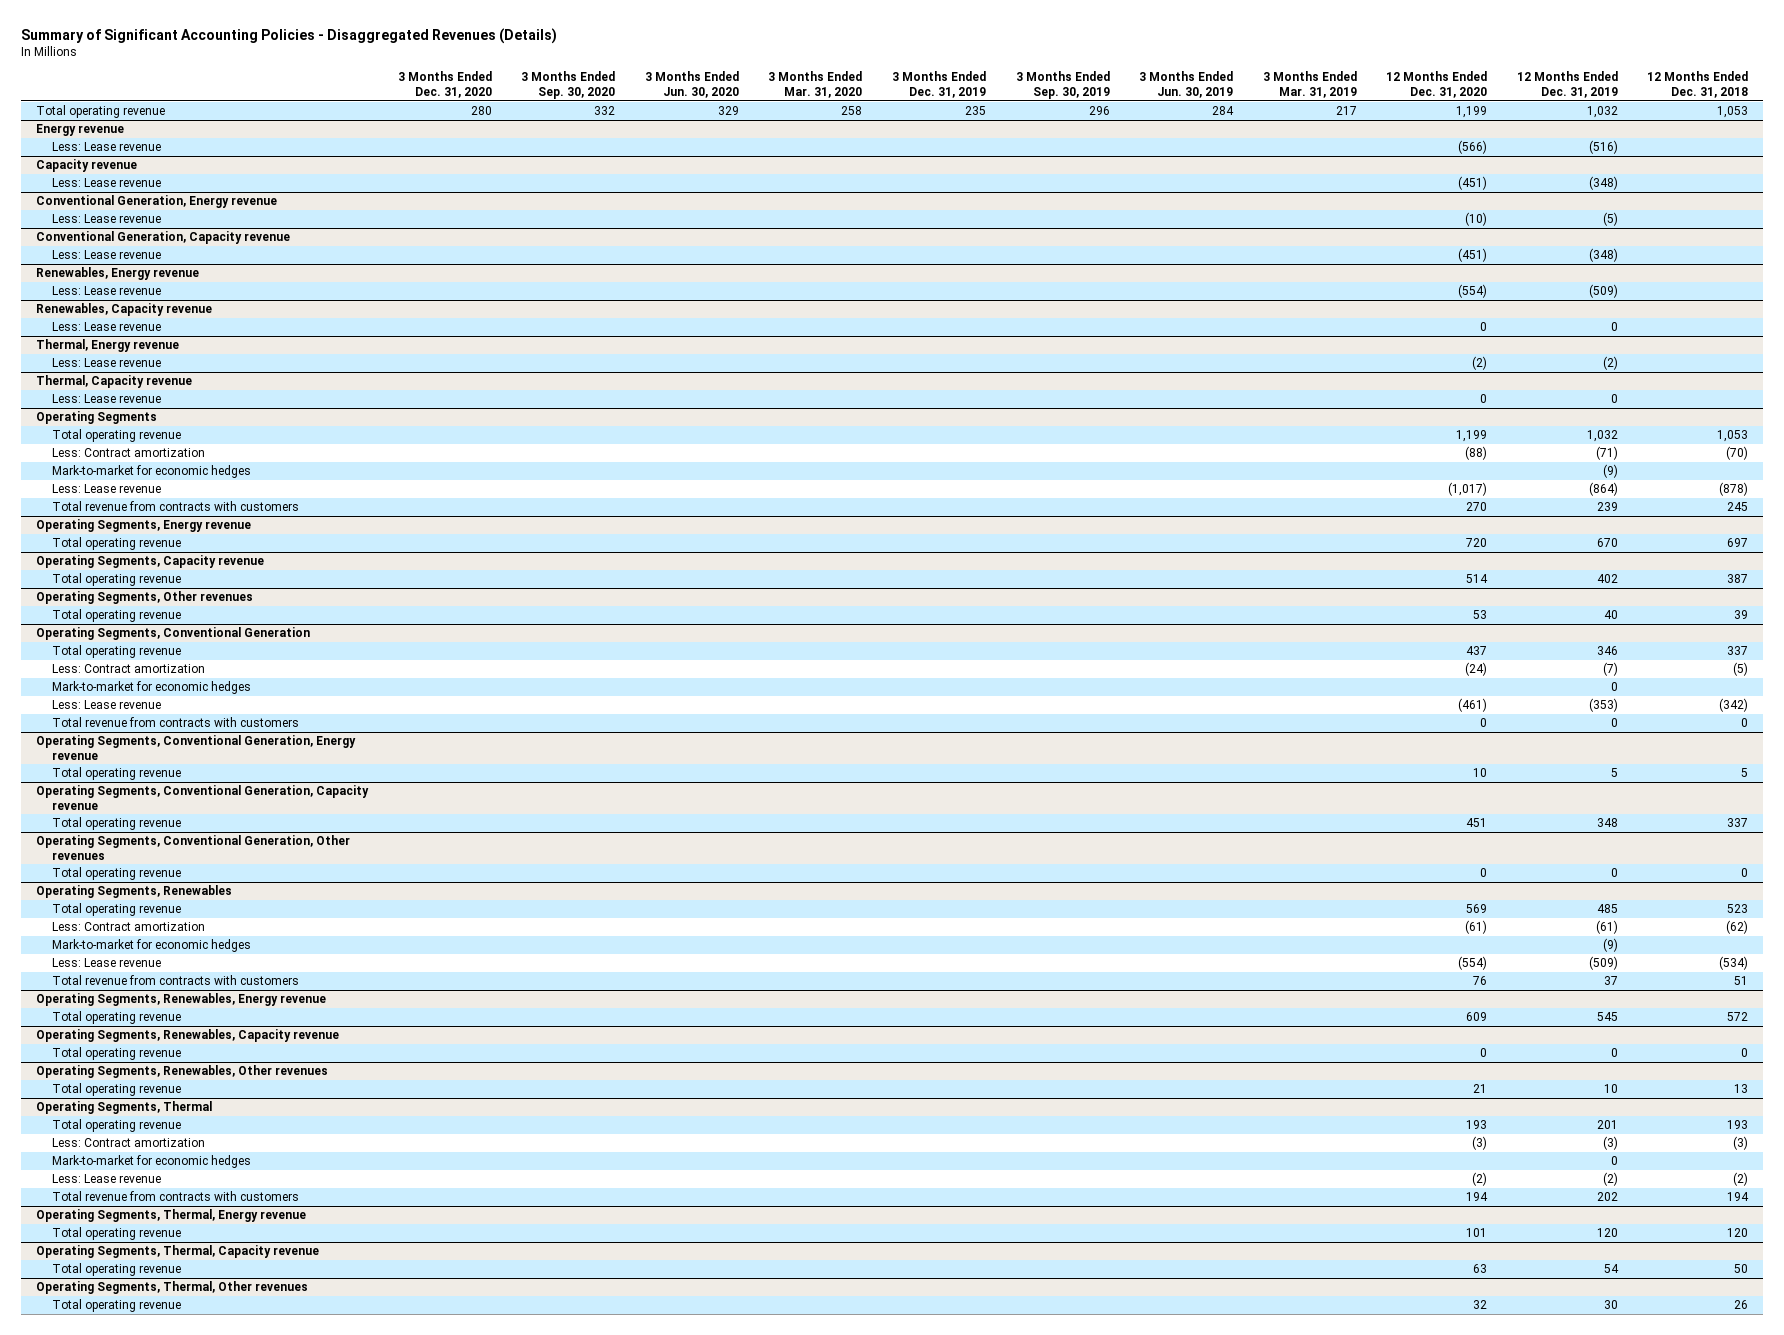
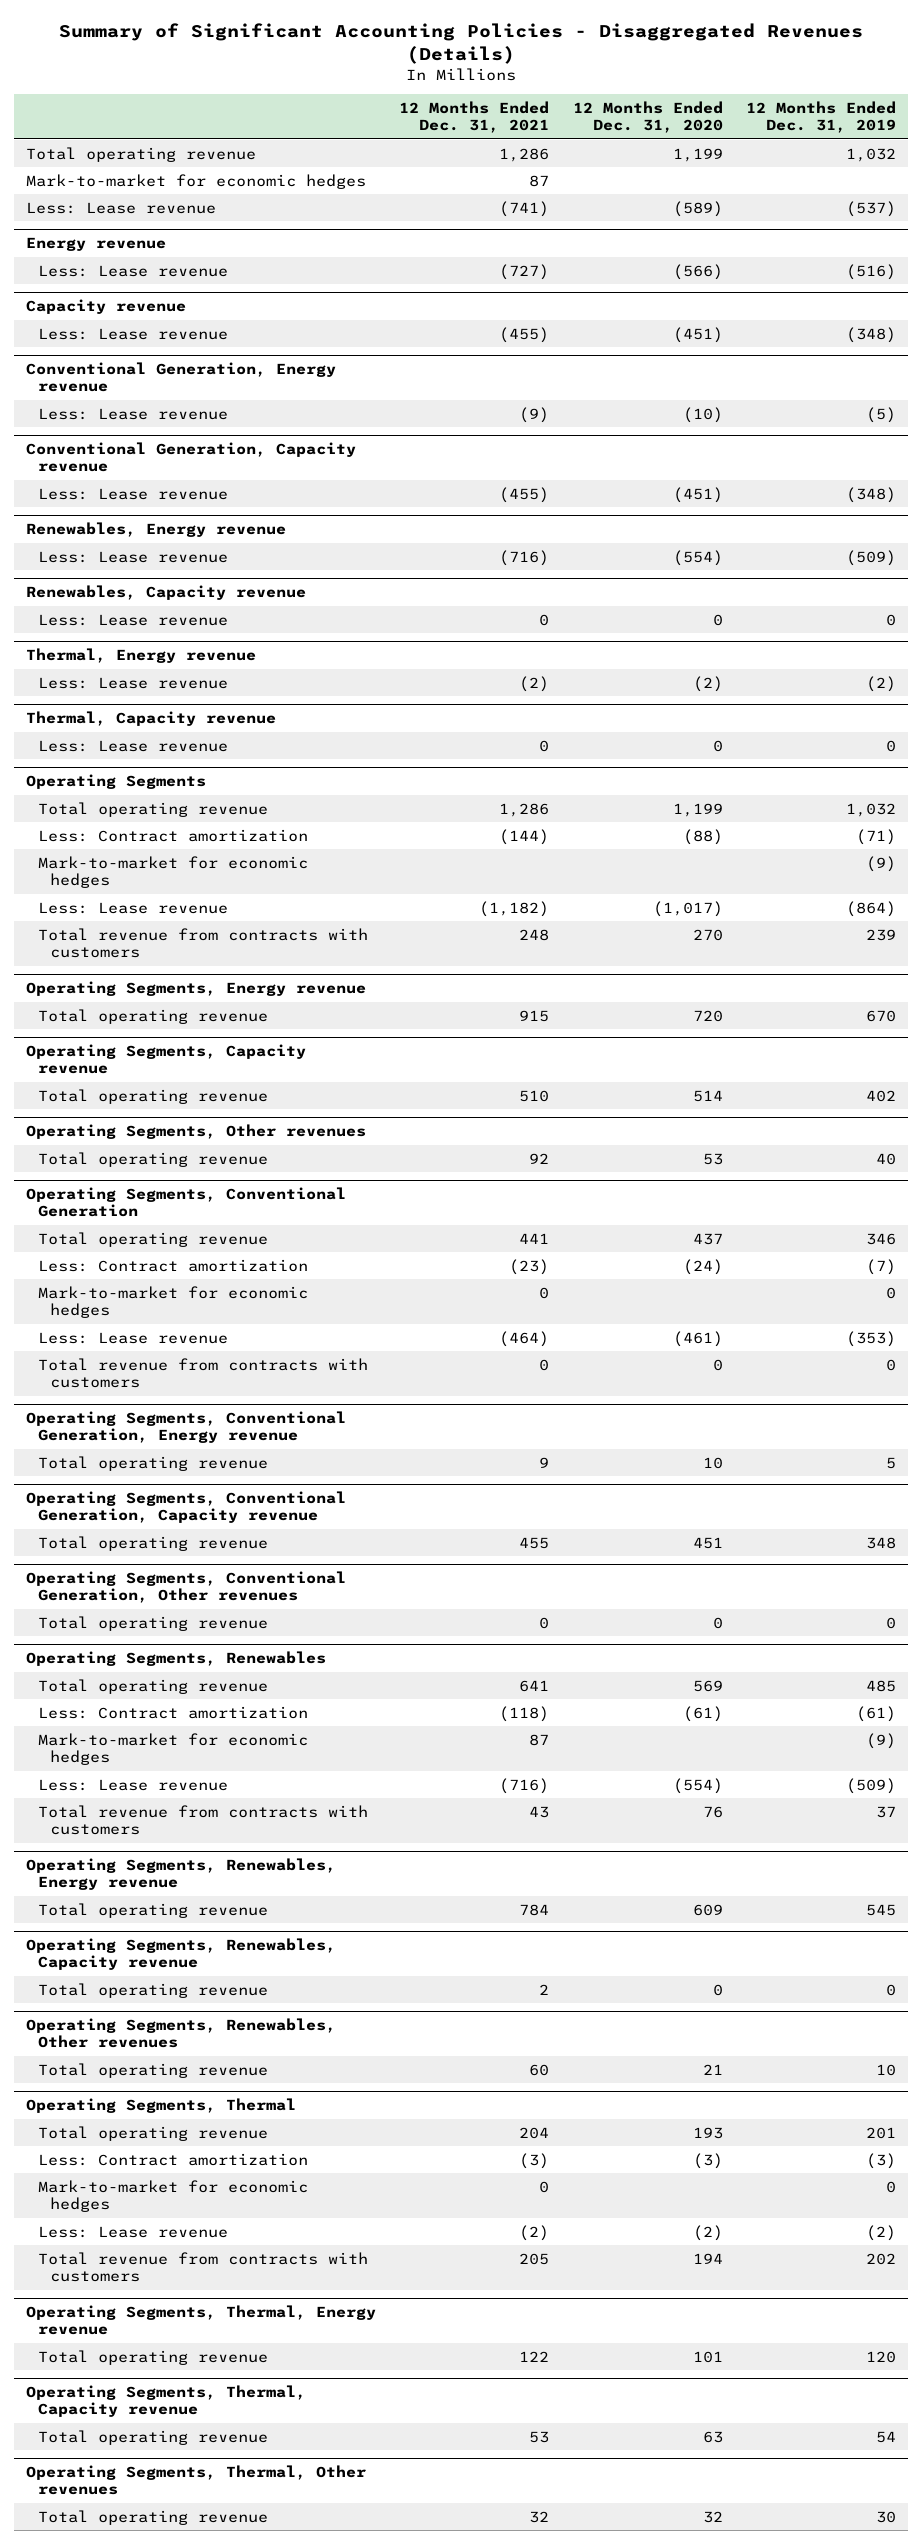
[397,71,492,98] 3 Months Ended Dec. 31, 2020 -> none
[521,71,616,99] 3 Months Ended Sep. 30, 2020 -> none
[644,71,739,98] 3 Months Ended Jun. 30, 2020 -> none
[768,71,863,98] 3 Months Ended Mar. 31, 2020 -> none
[891,71,986,98] 3 Months Ended Dec. 31, 2019 -> none
[1015,71,1110,99] 3 Months Ended Sep. 30, 2019 -> none
[1139,71,1234,98] 3 Months Ended Jun. 30, 2019 -> none
[1262,71,1357,98] 3 Months Ended Mar. 31, 2019 -> none
[1647,71,1749,98] 12 Months Ended Dec. 31, 2018 -> none
none -> [399,101,550,134] 12 Months Ended Dec. 31, 2021
none -> [26,173,367,189] Mark-to-market for economic hedges
none -> [26,201,217,214] Less: Lease revenue

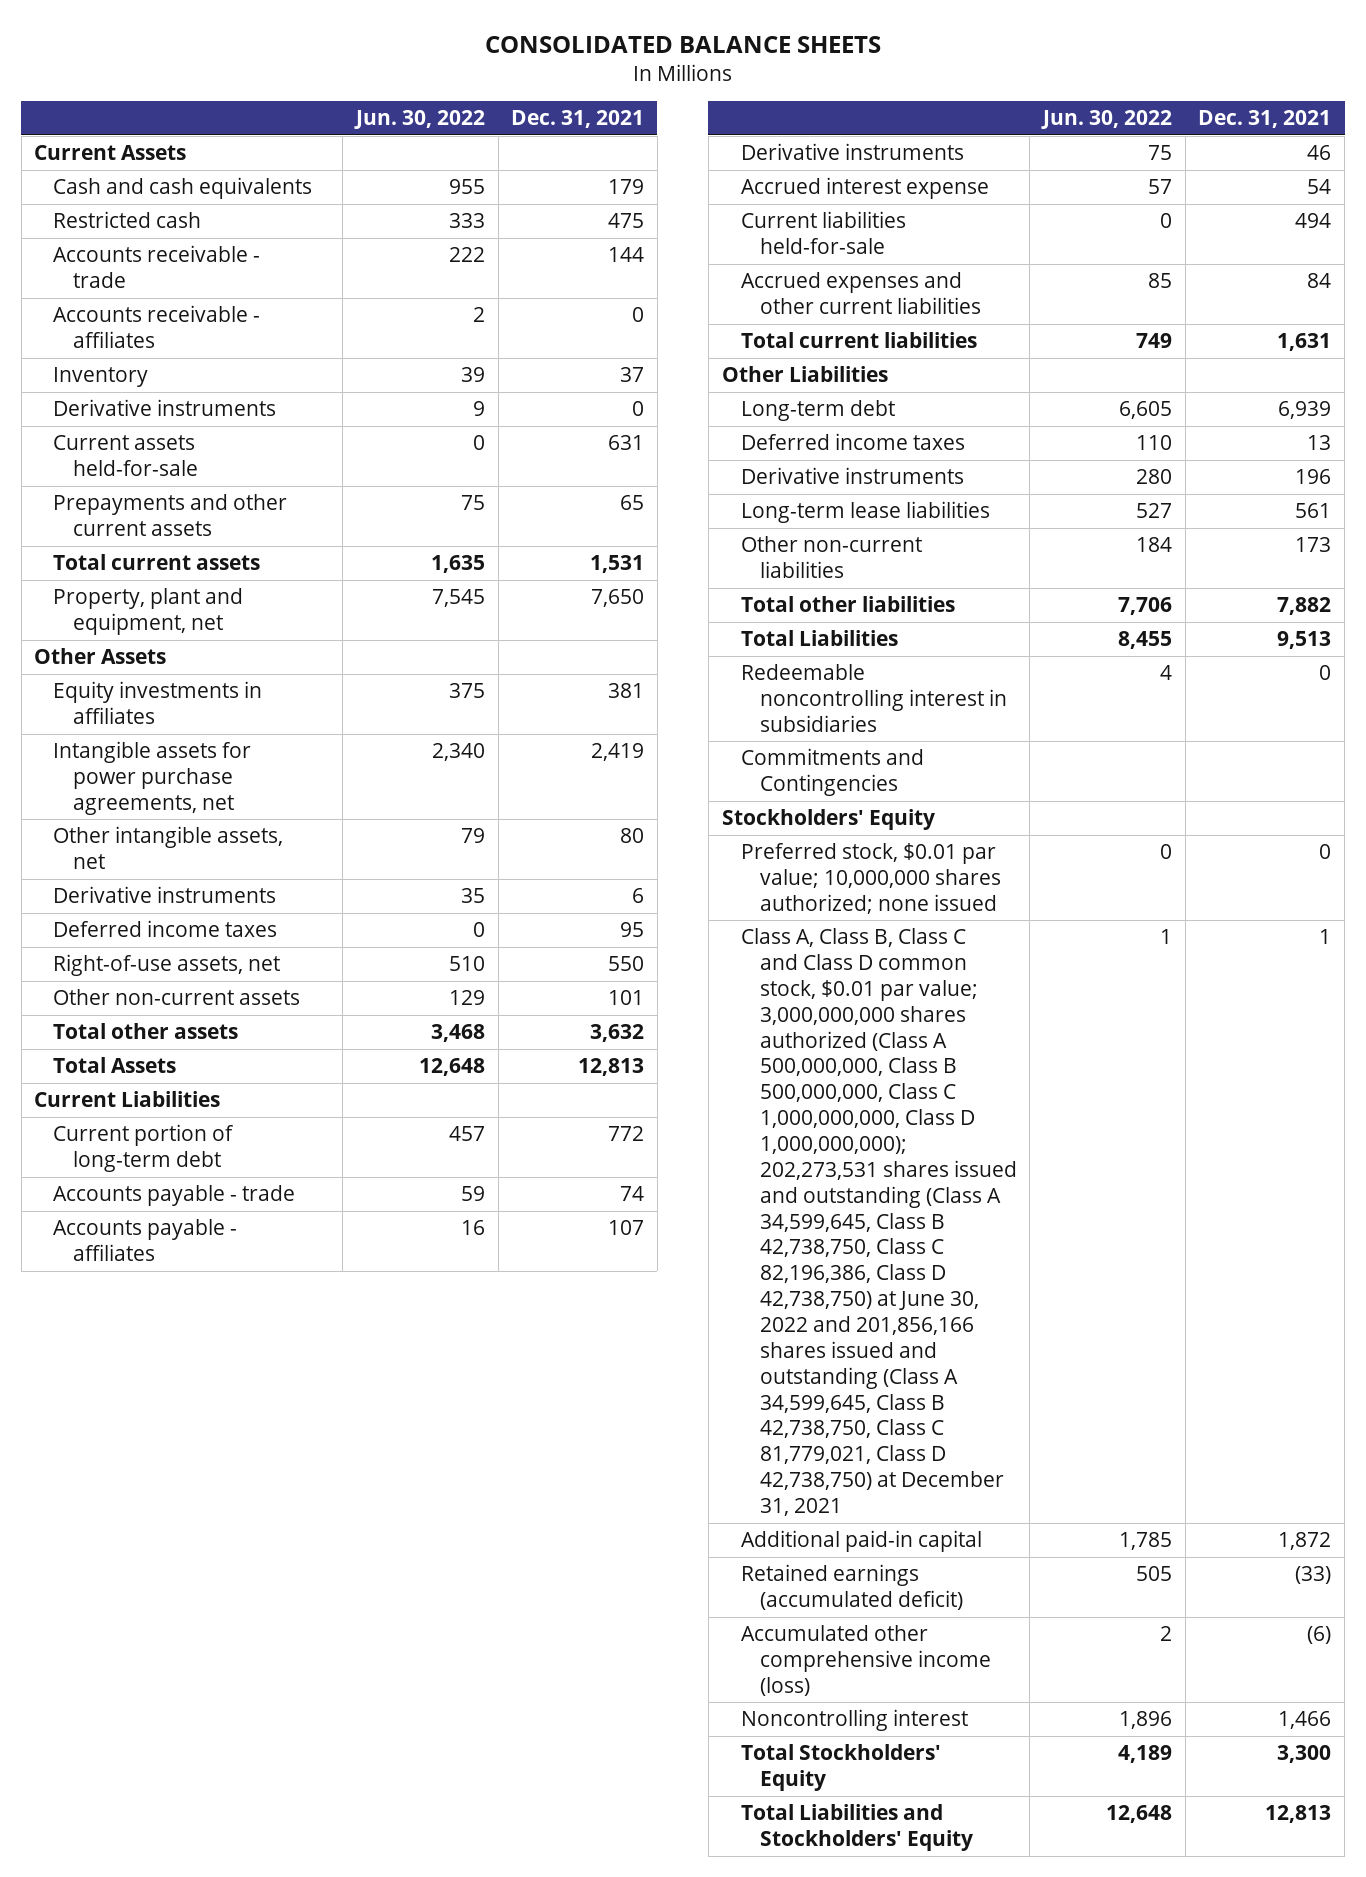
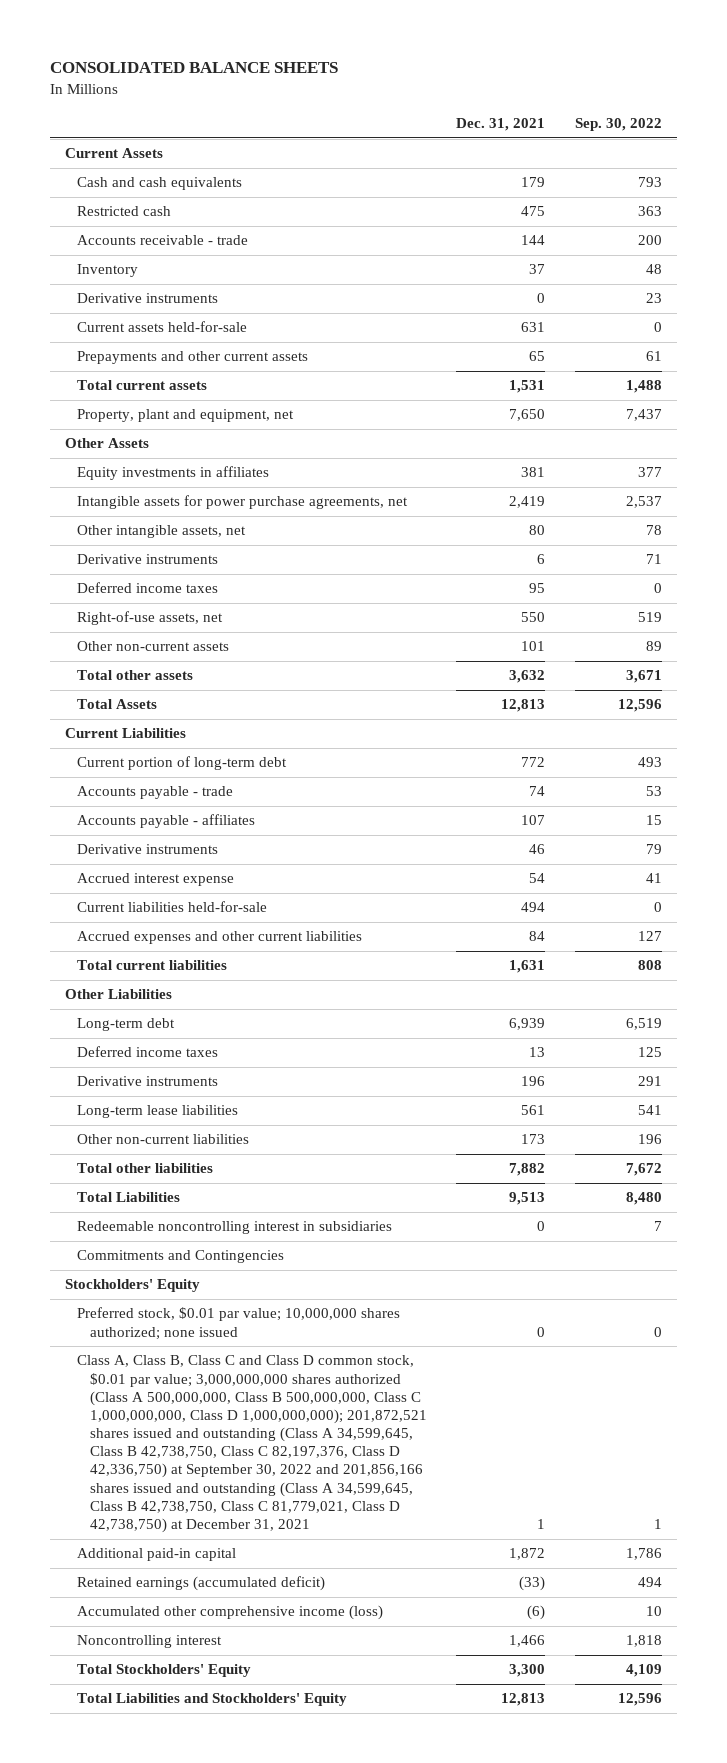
[353,110,485,130] Jun. 30, 2022 -> none
none -> [574,117,662,131] Sep. 30, 2022
[53,305,261,348] Accounts receivable - affiliates -> none
[740,928,1017,1517] Class A, Class B, Class C and Class D common stock, $0.01 par value; 3,000,000,000 shares authorized (Class A 500,000,000, Class B 500,000,000, Class C 1,000,000,000, Class D 1,000,000,000); 202,273,531 shares issued and outstanding (Class A 34,599,645, Class B 42,738,750, Class C 82,196,386, Class D 42,738,750) at June 30, 2022 and 201,856,166 shares issued and outstanding (Class A 34,599,645, Class B 42,738,750, Class C 81,779,021, Class D 42,738,750) at December 31, 2021 -> [77,1355,427,1533] Class A, Class B, Class C and Class D common stock, $0.01 par value; 3,000,000,000 shares authorized (Class A 500,000,000, Class B 500,000,000, Class C 1,000,000,000, Class D 1,000,000,000); 201,872,521 shares issued and outstanding (Class A 34,599,645, Class B 42,738,750, Class C 82,197,376, Class D 42,336,750) at September 30, 2022 and 201,856,166 shares issued and outstanding (Class A 34,599,645, Class B 42,738,750, Class C 81,779,021, Class D 42,738,750) at December 31, 2021

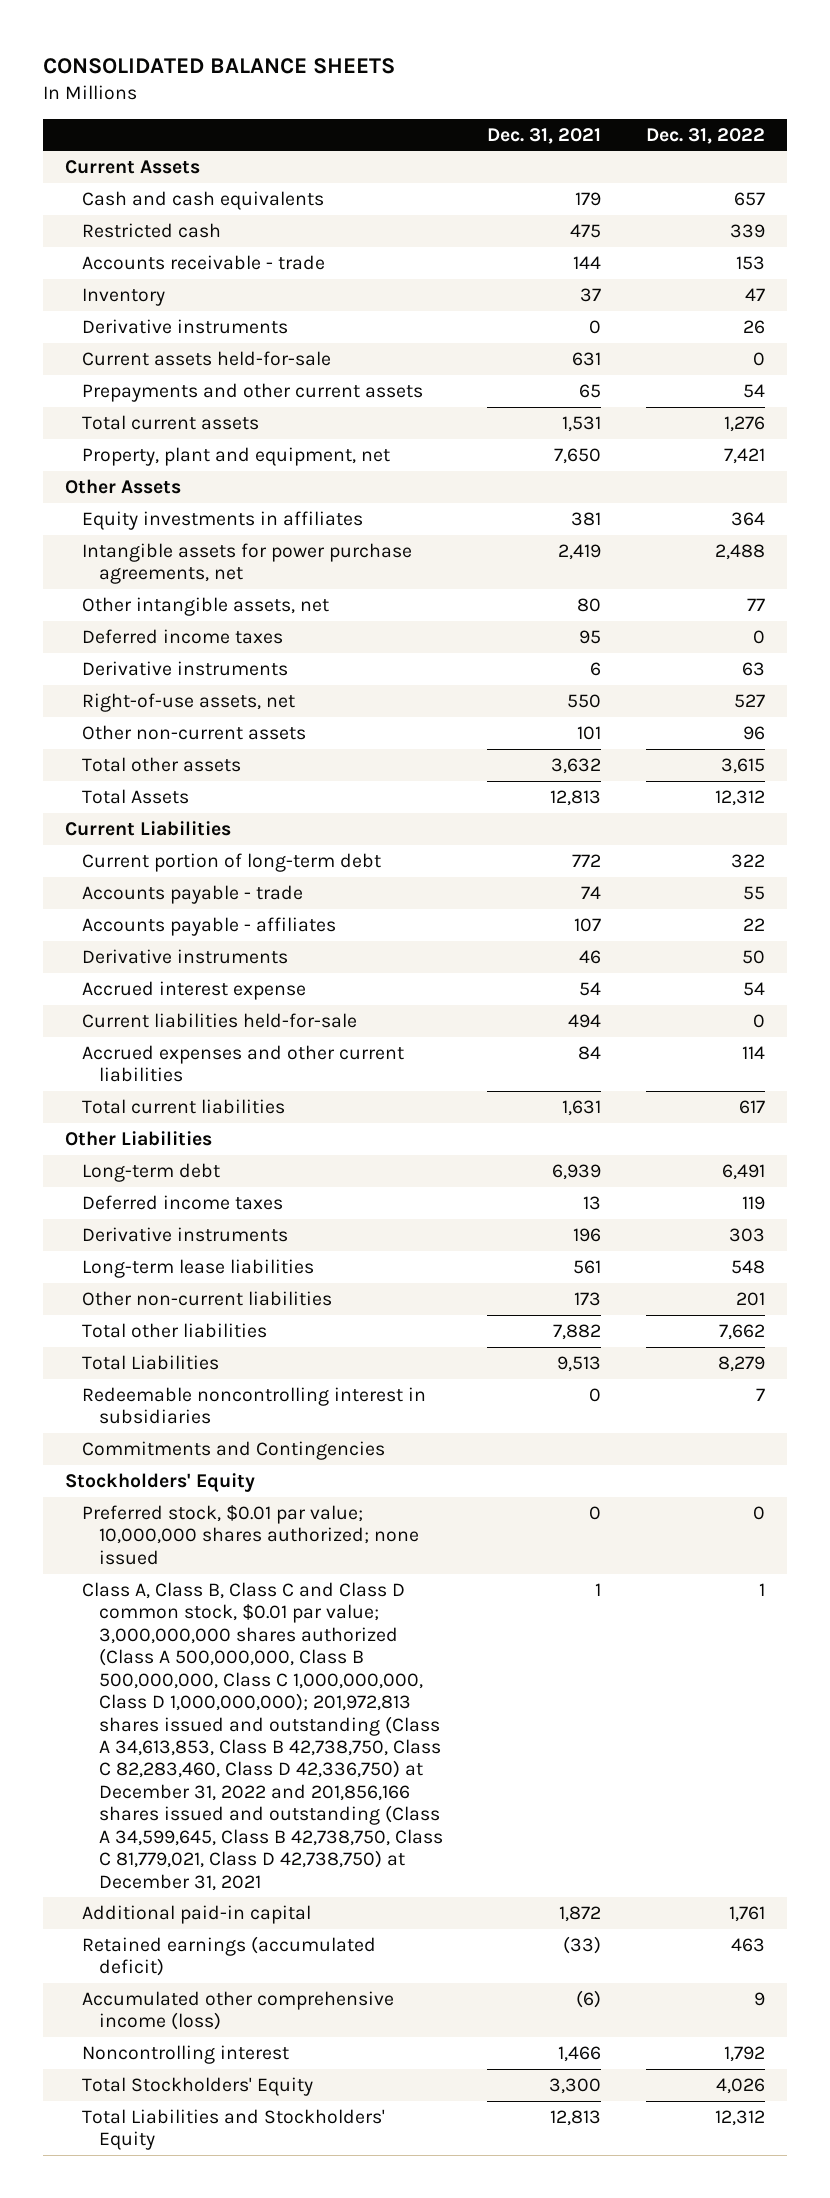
[574,117,662,131] Sep. 30, 2022 -> none
none -> [646,127,766,144] Dec. 31, 2022
[77,554,219,565] Derivative instruments -> [82,660,289,676] Derivative instruments
[77,1355,427,1533] Class A, Class B, Class C and Class D common stock, $0.01 par value; 3,000,000,000 shares authorized (Class A 500,000,000, Class B 500,000,000, Class C 1,000,000,000, Class D 1,000,000,000); 201,872,521 shares issued and outstanding (Class A 34,599,645, Class B 42,738,750, Class C 82,197,376, Class D 42,336,750) at September 30, 2022 and 201,856,166 shares issued and outstanding (Class A 34,599,645, Class B 42,738,750, Class C 81,779,021, Class D 42,738,750) at December 31, 2021 -> [82,1581,443,1891] Class A, Class B, Class C and Class D common stock, $0.01 par value; 3,000,000,000 shares authorized (Class A 500,000,000, Class B 500,000,000, Class C 1,000,000,000, Class D 1,000,000,000); 201,972,813 shares issued and outstanding (Class A 34,613,853, Class B 42,738,750, Class C 82,283,460, Class D 42,336,750) at December 31, 2022 and 201,856,166 shares issued and outstanding (Class A 34,599,645, Class B 42,738,750, Class C 81,779,021, Class D 42,738,750) at December 31, 2021

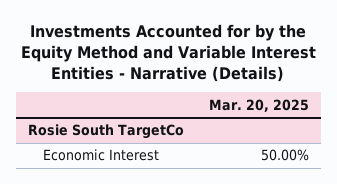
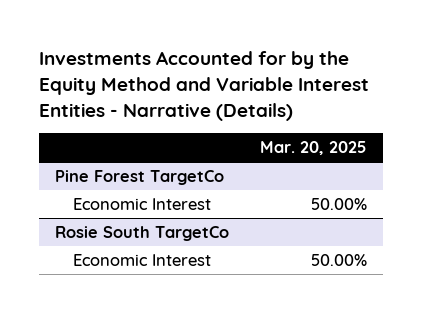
none -> [54,169,224,185] Pine Forest TargetCo
none -> [73,197,212,210] Economic Interest

